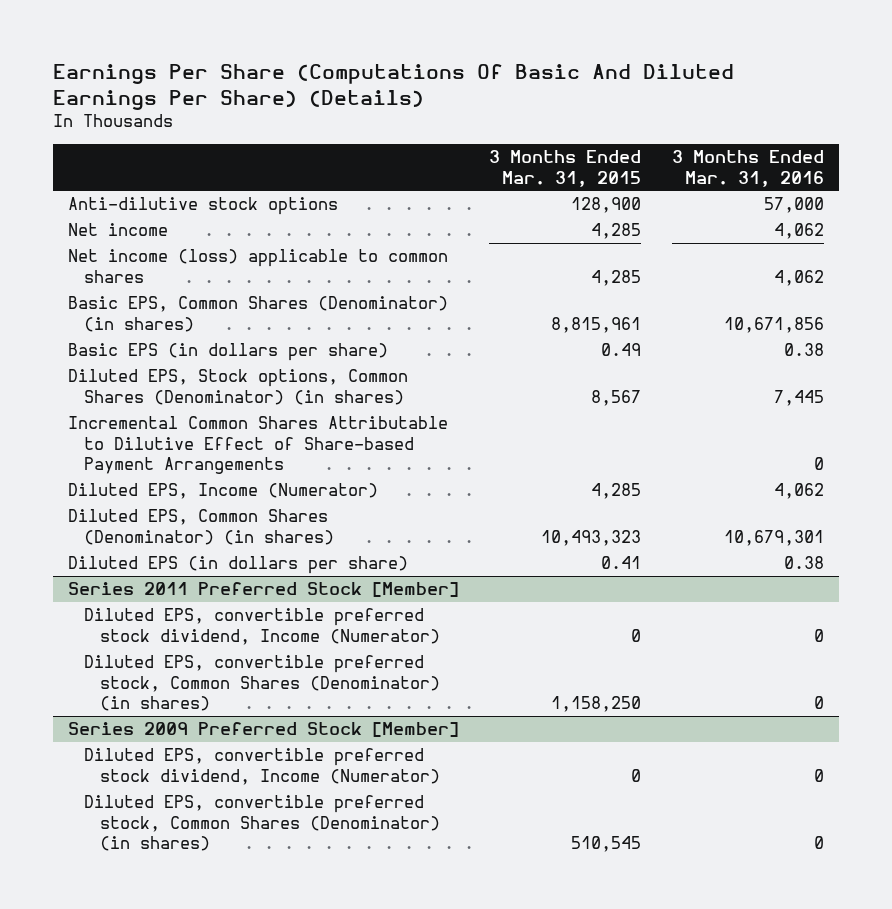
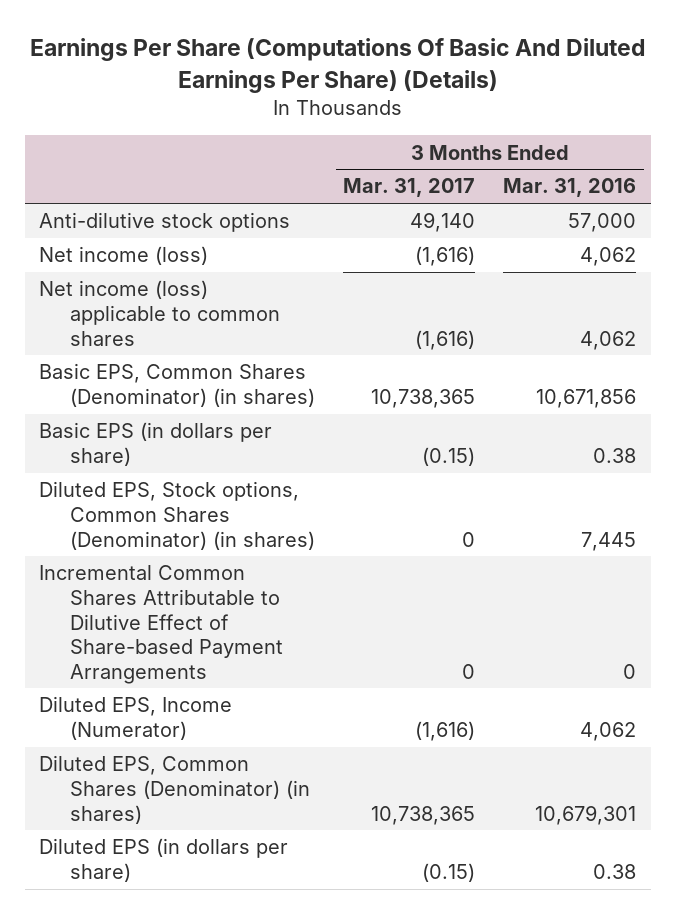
[489,150,642,187] 3 Months Ended Mar. 31, 2015 -> none
none -> [343,178,476,198] Mar. 31, 2017
[68,223,169,237] Net income -> [39,246,209,266] Net income (loss)
[68,582,460,598] Series 2011 Preferred Stock [Member] -> none
[84,608,441,645] Diluted EPS, convertible preferred stock dividend, Income (Numerator) -> none
[84,655,441,711] Diluted EPS, convertible preferred stock, Common Shares (Denominator) (in shares) -> none
[68,722,460,738] Series 2009 Preferred Stock [Member] -> none
[84,748,441,785] Diluted EPS, convertible preferred stock dividend, Income (Numerator) -> none
[84,795,441,851] Diluted EPS, convertible preferred stock, Common Shares (Denominator) (in shares) -> none

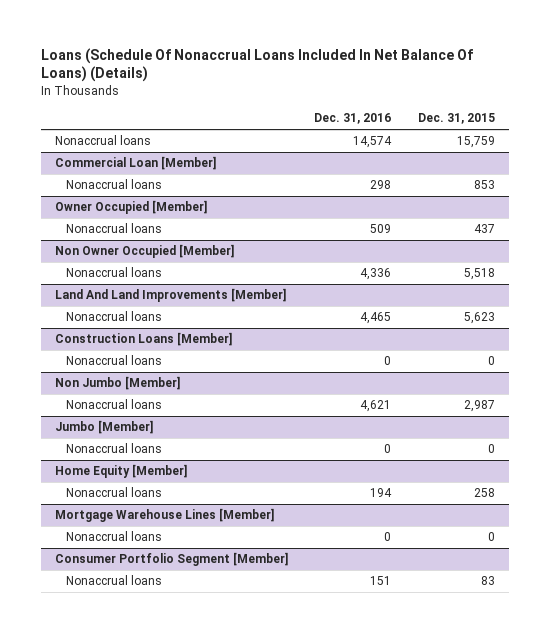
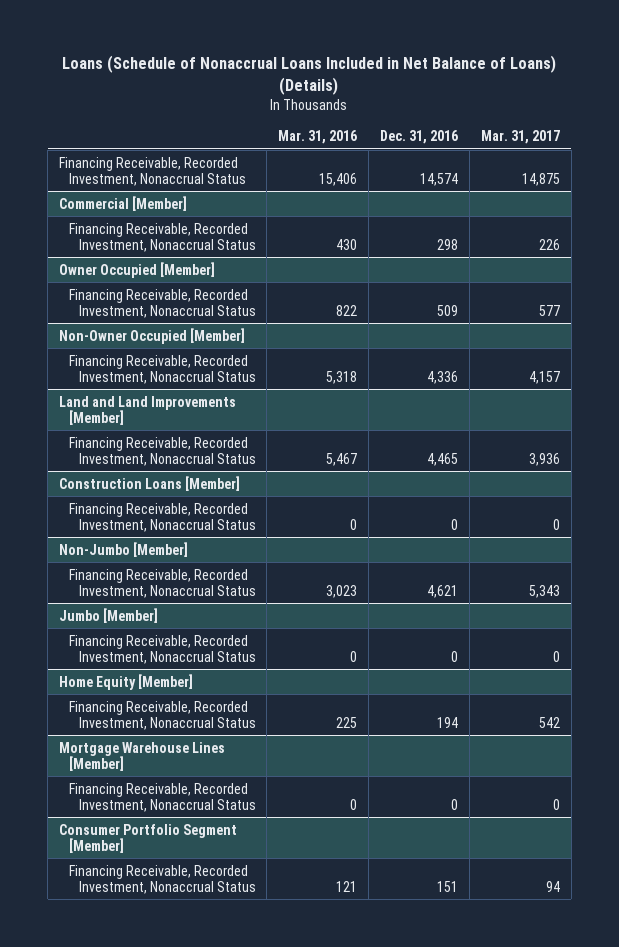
[41,47,474,83] Loans (Schedule Of Nonaccrual Loans Included In Net Balance Of Loans) (Details) -> [62,55,557,95] Loans (Schedule of Nonaccrual Loans Included in Net Balance of Loans) (Details)
[418,113,496,125] Dec. 31, 2015 -> none
none -> [278,129,358,144] Mar. 31, 2016
none -> [480,129,560,144] Mar. 31, 2017
[54,135,151,146] Nonaccrual loans -> [59,156,246,186] Financing Receivable, Recorded Investment, Nonaccrual Status
[54,156,216,171] Commercial Loan [Member] -> [59,195,188,211] Commercial [Member]
[65,179,162,190] Nonaccrual loans -> [68,222,256,252] Financing Receivable, Recorded Investment, Nonaccrual Status
[65,223,162,234] Nonaccrual loans -> [68,288,256,318] Financing Receivable, Recorded Investment, Nonaccrual Status
[54,244,234,259] Non Owner Occupied [Member] -> [59,327,246,344] Non-Owner Occupied [Member]
[65,267,162,278] Nonaccrual loans -> [68,354,256,384] Financing Receivable, Recorded Investment, Nonaccrual Status
[54,288,286,303] Land And Land Improvements [Member] -> [59,395,237,425] Land and Land Improvements [Member]
[65,311,162,322] Nonaccrual loans -> [68,436,256,466] Financing Receivable, Recorded Investment, Nonaccrual Status
[65,355,162,366] Nonaccrual loans -> [68,502,256,532] Financing Receivable, Recorded Investment, Nonaccrual Status
[54,376,180,391] Non Jumbo [Member] -> [59,541,189,557] Non-Jumbo [Member]
[65,399,162,410] Nonaccrual loans -> [68,568,256,598] Financing Receivable, Recorded Investment, Nonaccrual Status
[65,443,162,454] Nonaccrual loans -> [68,634,256,664] Financing Receivable, Recorded Investment, Nonaccrual Status
[65,487,162,498] Nonaccrual loans -> [68,700,256,730] Financing Receivable, Recorded Investment, Nonaccrual Status
[65,531,162,542] Nonaccrual loans -> [68,782,256,812] Financing Receivable, Recorded Investment, Nonaccrual Status
[65,575,162,586] Nonaccrual loans -> [68,864,256,894] Financing Receivable, Recorded Investment, Nonaccrual Status

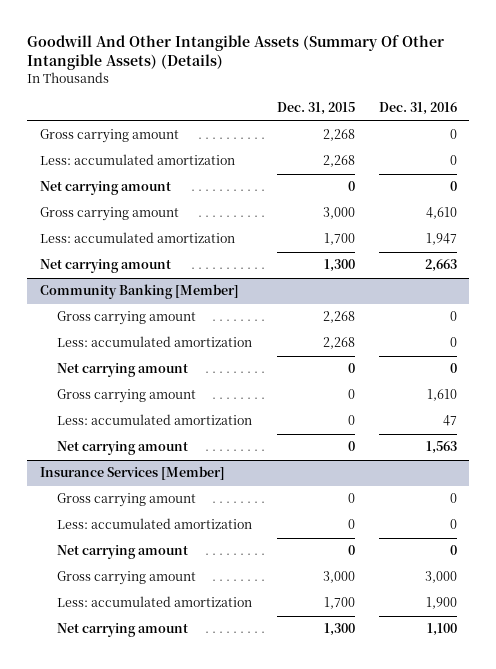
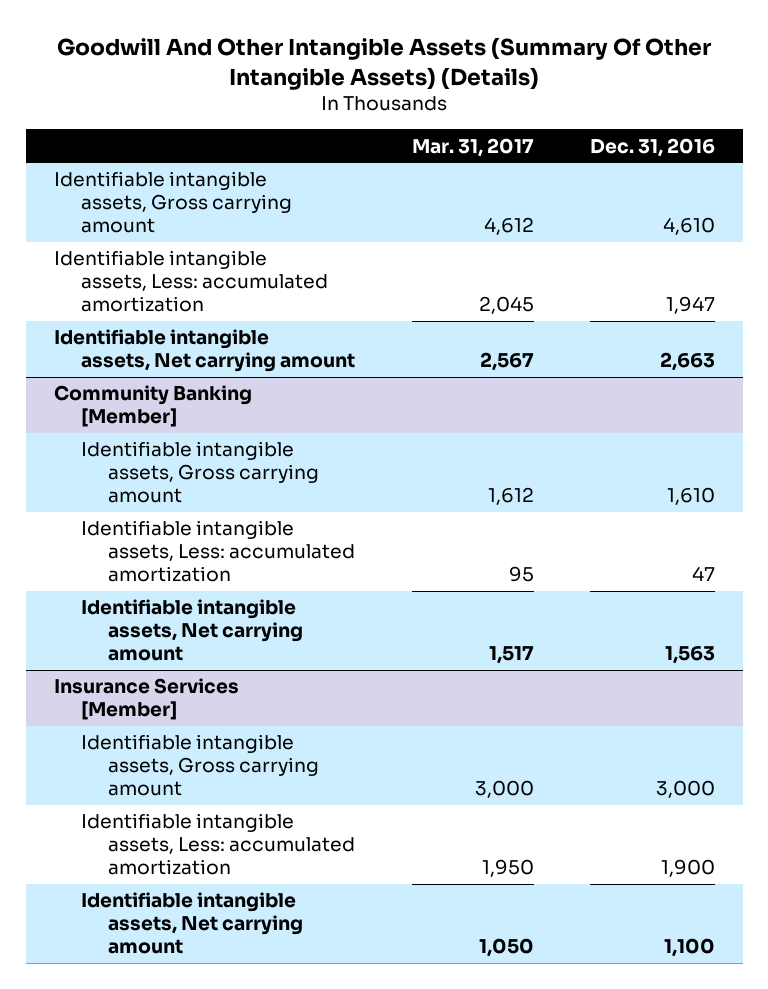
[276,102,355,116] Dec. 31, 2015 -> none
none -> [411,137,534,157] Mar. 31, 2017
[39,129,179,144] Gross carrying amount -> none
[39,154,235,166] Less: accumulated amortization -> none
[39,181,171,196] Net carrying amount -> none
[39,207,179,222] Gross carrying amount -> [53,171,293,234] Identifiable intangible assets, Gross carrying amount
[39,232,235,244] Less: accumulated amortization -> [53,250,329,313] Identifiable intangible assets, Less: accumulated amortization
[39,259,171,274] Net carrying amount -> [53,329,356,373] Identifiable intangible assets, Net carrying amount
[57,311,197,326] Gross carrying amount -> none
[57,336,253,348] Less: accumulated amortization -> none
[57,363,189,378] Net carrying amount -> none
[57,389,197,404] Gross carrying amount -> [81,441,320,504] Identifiable intangible assets, Gross carrying amount
[57,414,253,426] Less: accumulated amortization -> [81,520,356,583] Identifiable intangible assets, Less: accumulated amortization
[57,441,189,456] Net carrying amount -> [81,599,304,662] Identifiable intangible assets, Net carrying amount
[57,493,197,508] Gross carrying amount -> none
[57,518,253,530] Less: accumulated amortization -> none
[57,545,189,560] Net carrying amount -> none
[57,571,197,586] Gross carrying amount -> [81,734,320,797] Identifiable intangible assets, Gross carrying amount
[57,596,253,608] Less: accumulated amortization -> [81,813,356,876] Identifiable intangible assets, Less: accumulated amortization
[57,623,189,638] Net carrying amount -> [81,892,304,955] Identifiable intangible assets, Net carrying amount

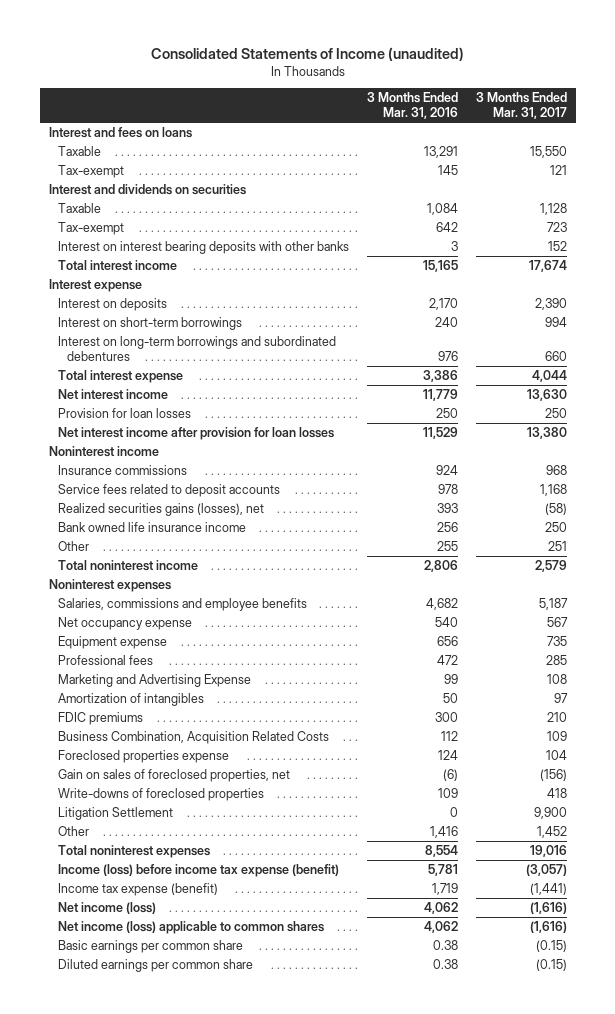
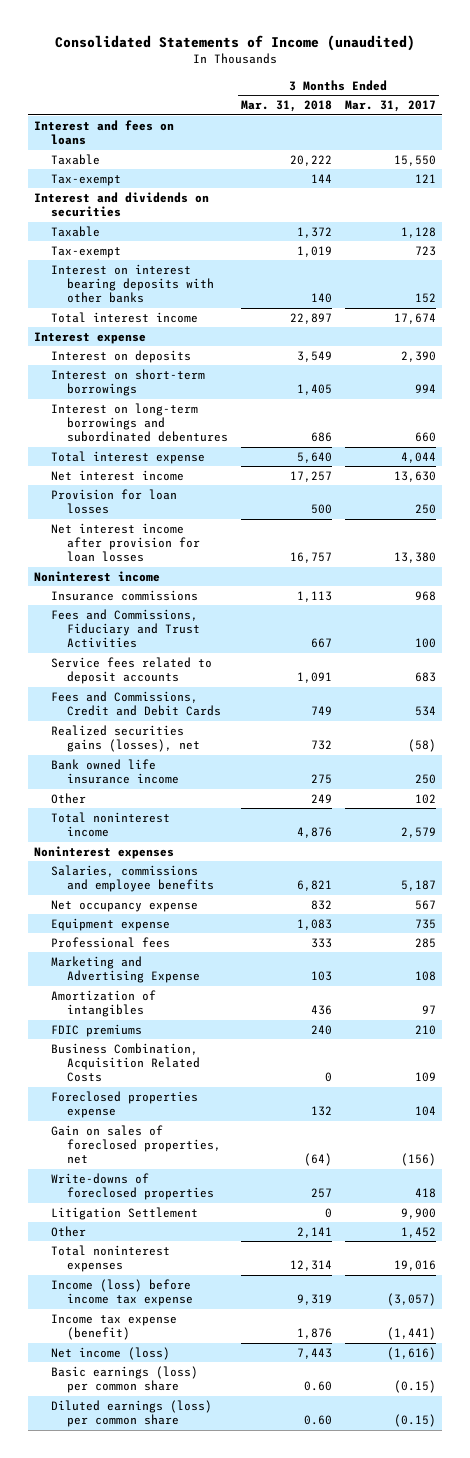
[366,92,458,120] 3 Months Ended Mar. 31, 2016 -> none
none -> [240,100,332,113] Mar. 31, 2018
none -> [50,609,200,649] Fees and Commissions, Fiduciary and Trust Activities
[539,483,567,496] 1,168 -> [414,672,436,683] 683
none -> [50,691,221,717] Fees and Commissions, Credit and Debit Cards
[547,540,567,551] 251 -> [414,794,436,805] 102
[57,863,339,877] Income (loss) before income tax expense (benefit) -> [50,1279,193,1307] Income (loss) before income tax expense
[57,920,324,934] Net income (loss) applicable to common shares -> none
[57,939,243,953] Basic earnings per common share -> [50,1366,198,1394] Basic earnings (loss) per common share
[57,958,253,972] Diluted earnings per common share -> [50,1400,212,1428] Diluted earnings (loss) per common share

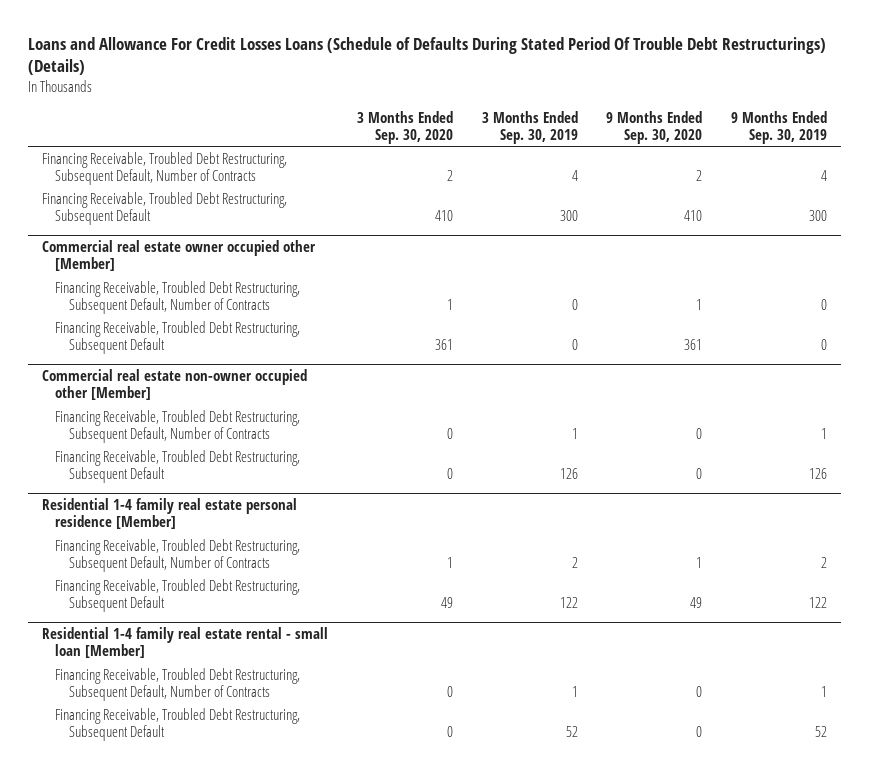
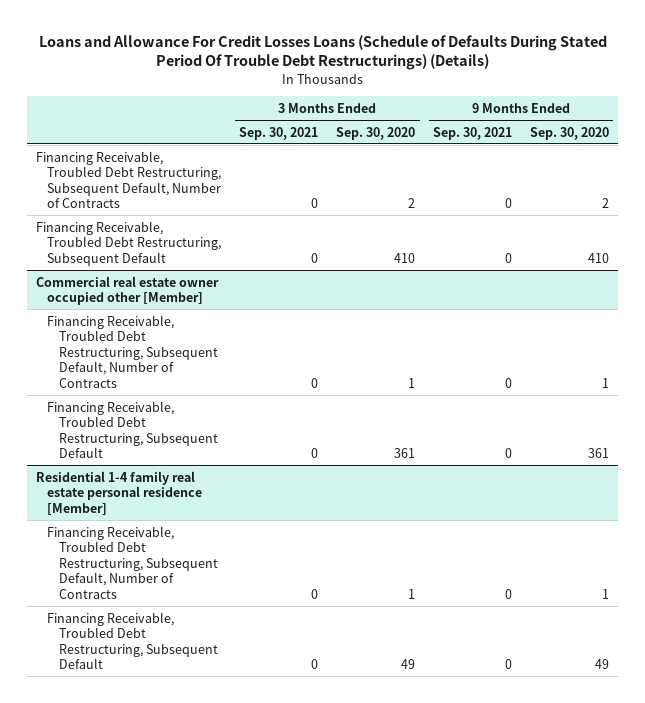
[481,110,578,144] 3 Months Ended Sep. 30, 2019 -> none
[730,110,827,144] 9 Months Ended Sep. 30, 2019 -> none
none -> [239,126,319,140] Sep. 30, 2021
none -> [433,126,513,140] Sep. 30, 2021
[42,369,308,401] Commercial real estate non-owner occupied other [Member] -> none
[55,409,301,443] Financing Receivable, Troubled Debt Restructuring, Subsequent Default, Number of Contracts -> none
[55,449,301,483] Financing Receivable, Troubled Debt Restructuring, Subsequent Default -> none
[42,627,329,659] Residential 1-4 family real estate rental - small loan [Member] -> none
[55,667,301,701] Financing Receivable, Troubled Debt Restructuring, Subsequent Default, Number of Contracts -> none
[55,707,301,741] Financing Receivable, Troubled Debt Restructuring, Subsequent Default -> none

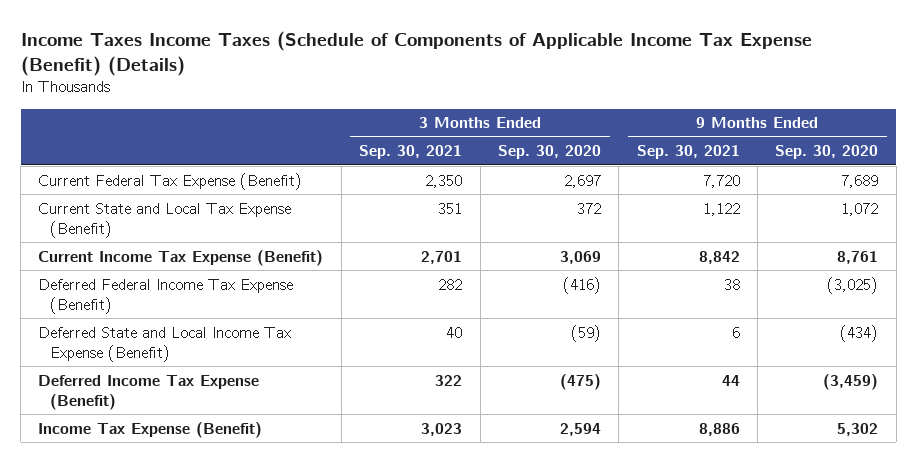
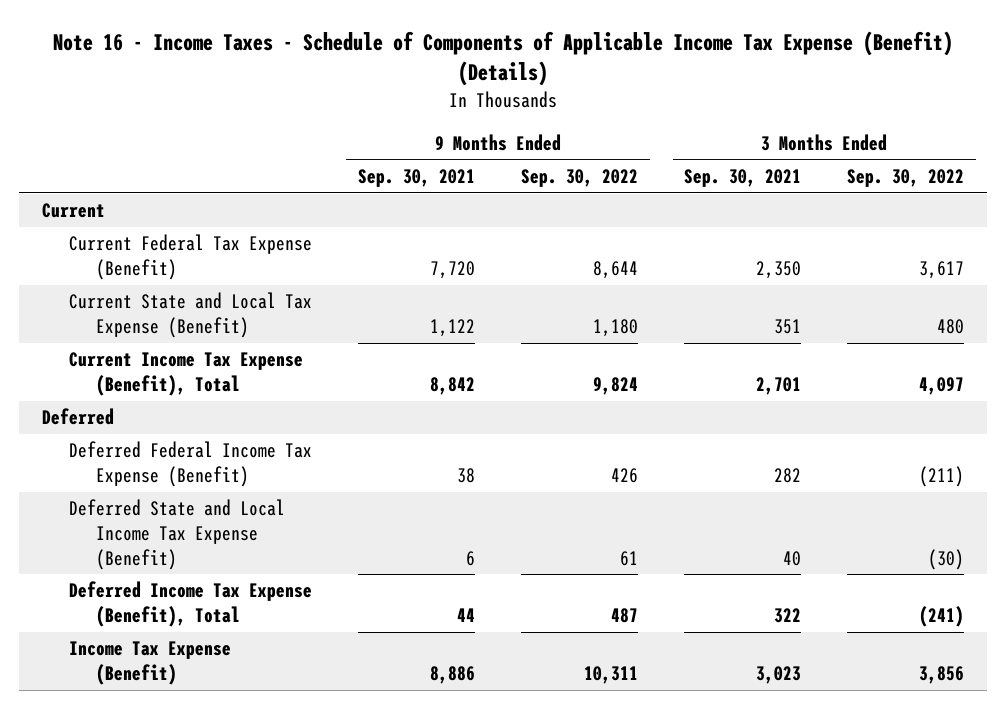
[20,30,812,76] Income Taxes Income Taxes (Schedule of Components of Applicable Income Tax Expense (Benefit) (Details) -> [53,30,954,87] Note 16 - Income Taxes - Schedule of Components of Applicable Income Tax Expense (Benefit) (Details)
[497,145,601,160] Sep. 30, 2020 -> none
[775,145,879,160] Sep. 30, 2020 -> none
none -> [521,169,639,188] Sep. 30, 2022
none -> [847,169,965,188] Sep. 30, 2022
none -> [41,203,105,219] Current
[38,249,324,266] Current Income Tax Expense (Benefit) -> [68,352,303,396] Current Income Tax Expense (Benefit), Total
none -> [41,408,114,426] Deferred
[38,374,260,410] Deferred Income Tax Expense (Benefit) -> [68,581,312,627] Deferred Income Tax Expense (Benefit), Total

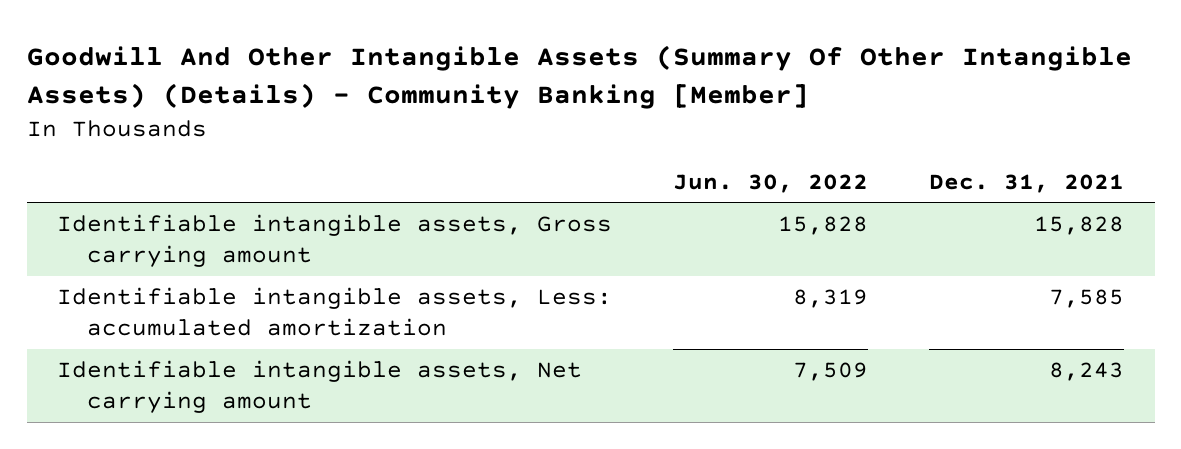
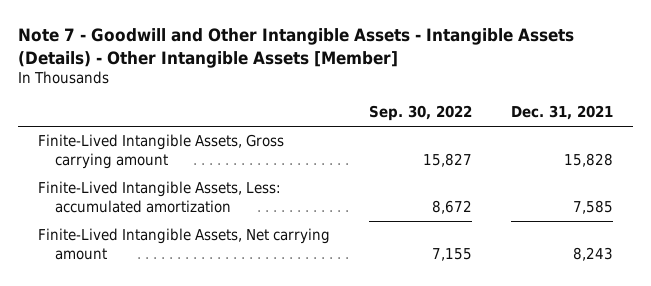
[26,44,1132,109] Goodwill And Other Intangible Assets (Summary Of Other Intangible Assets) (Details) - Community Banking [Member] -> [17,27,574,68] Note 7 - Goodwill and Other Intangible Assets - Intangible Assets (Details) - Other Intangible Assets [Member]
[673,173,869,193] Jun. 30, 2022 -> none
none -> [368,105,472,122] Sep. 30, 2022
[57,214,613,268] Identifiable intangible assets, Gross carrying amount -> [37,134,284,170] Finite-Lived Intangible Assets, Gross carrying amount
[57,287,613,337] Identifiable intangible assets, Less: accumulated amortization -> [37,181,281,214] Finite-Lived Intangible Assets, Less: accumulated amortization
[57,360,583,414] Identifiable intangible assets, Net carrying amount -> [37,228,330,261] Finite-Lived Intangible Assets, Net carrying amount

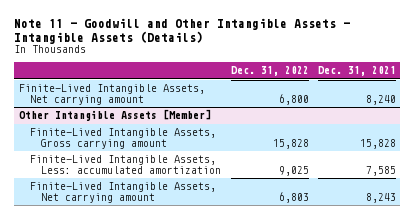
[17,27,574,68] Note 7 - Goodwill and Other Intangible Assets - Intangible Assets (Details) - Other Intangible Assets [Member] -> [14,17,351,44] Note 11 - Goodwill and Other Intangible Assets - Intangible Assets (Details)
[368,105,472,122] Sep. 30, 2022 -> none
none -> [230,66,309,77] Dec. 31, 2022
none -> [19,84,206,106] Finite-Lived Intangible Assets, Net carrying amount
none -> [19,109,212,122] Other Intangible Assets [Member]

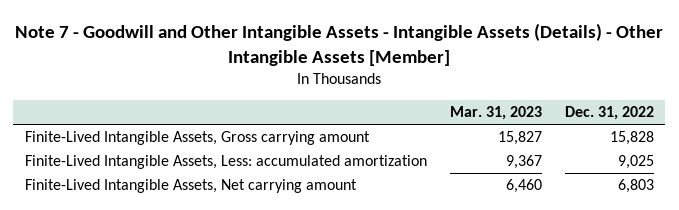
[14,17,351,44] Note 11 - Goodwill and Other Intangible Assets - Intangible Assets (Details) -> [15,22,664,66] Note 7 - Goodwill and Other Intangible Assets - Intangible Assets (Details) - Other Intangible Assets [Member]
[317,66,396,77] Dec. 31, 2021 -> none
none -> [449,106,542,121] Mar. 31, 2023
[19,84,206,106] Finite-Lived Intangible Assets, Net carrying amount -> none
[19,109,212,122] Other Intangible Assets [Member] -> none

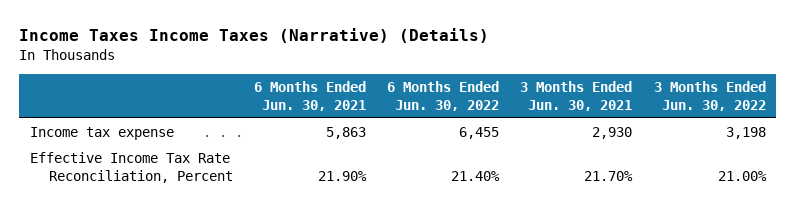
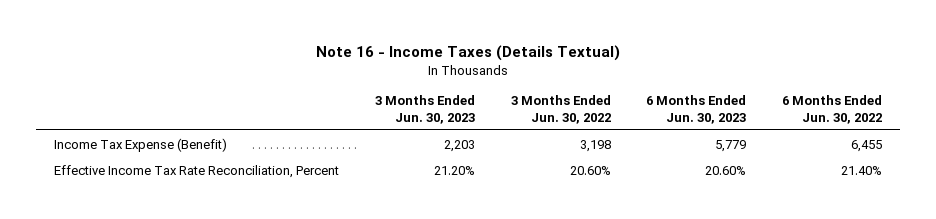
[19,27,490,43] Income Taxes Income Taxes (Narrative) (Details) -> [316,44,621,61] Note 16 - Income Taxes (Details Textual)
[253,80,366,111] 6 Months Ended Jun. 30, 2021 -> none
[520,80,633,111] 3 Months Ended Jun. 30, 2021 -> none
none -> [374,95,475,124] 3 Months Ended Jun. 30, 2023
none -> [646,95,747,124] 6 Months Ended Jun. 30, 2023
[29,127,174,141] Income tax expense -> [54,137,228,152] Income Tax Expense (Benefit)
[717,170,767,181] 21.00% -> [569,165,611,175] 20.60%

